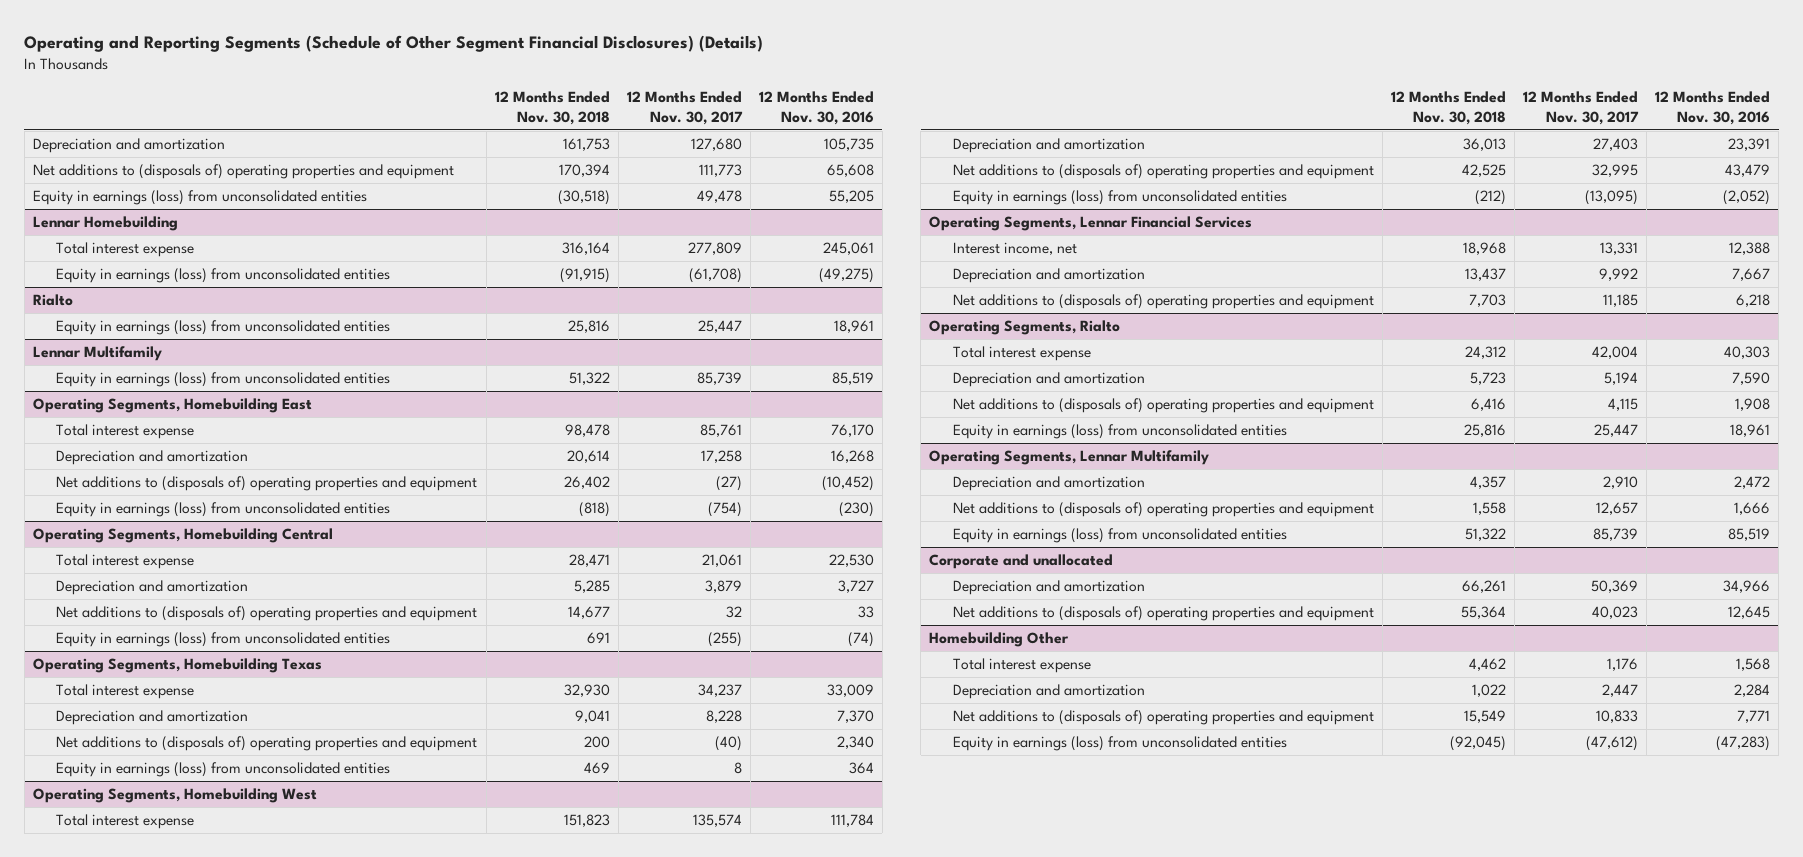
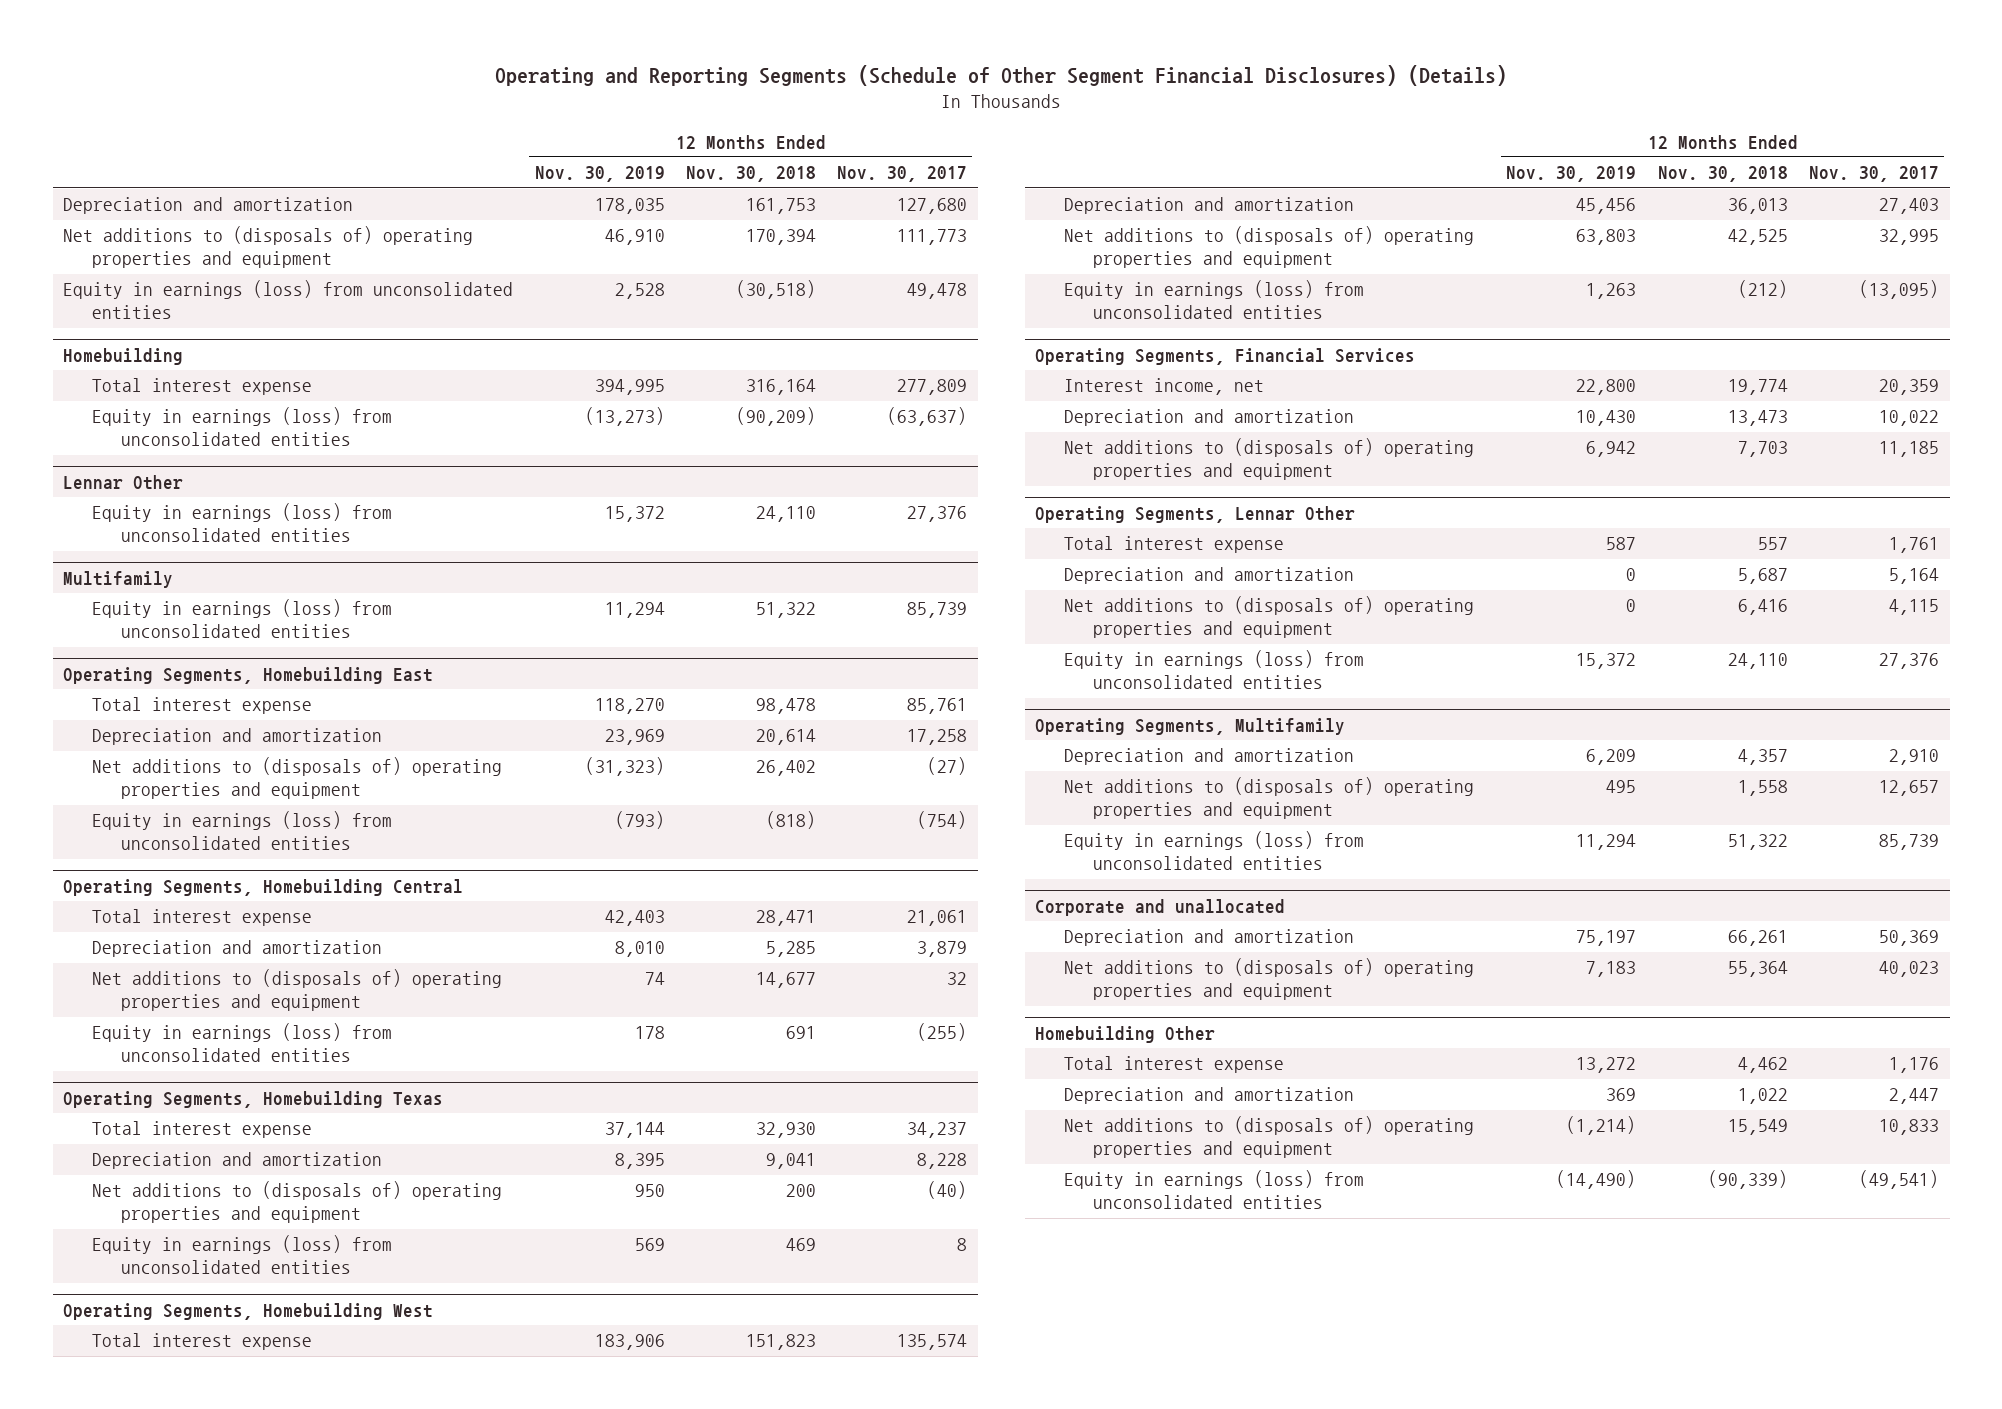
[758,91,874,125] 12 Months Ended Nov. 30, 2016 -> none
none -> [534,166,665,183] Nov. 30, 2019
[32,215,178,231] Lennar Homebuilding -> [63,347,184,365] Homebuilding
[32,293,73,306] Rialto -> none
[559,267,610,283] (91,915) -> [735,407,816,427] (90,209)
[688,267,742,283] (61,708) -> [887,407,968,427] (63,637)
none -> [63,474,184,490] Lennar Other
[567,319,610,333] 25,816 -> [755,506,816,523] 24,110
[697,319,742,333] 25,447 -> [907,506,968,523] 27,376
[32,345,162,361] Lennar Multifamily -> [63,570,174,588] Multifamily
[929,215,1253,231] Operating Segments, Lennar Financial Services -> [1035,347,1416,365] Operating Segments, Financial Services
[1462,241,1506,255] 18,968 -> [1727,379,1788,396] 19,774
[1600,241,1639,255] 13,331 -> [1878,379,1939,396] 20,359
[1464,267,1506,281] 13,437 -> [1727,410,1788,427] 13,473
[1599,267,1639,281] 9,992 -> [1878,410,1939,427] 10,022
[929,319,1121,335] Operating Segments, Rialto -> none
none -> [1035,505,1356,523] Operating Segments, Lennar Other
[1464,345,1506,359] 24,312 -> [1757,537,1788,551] 557
[1592,345,1639,359] 42,004 -> [1888,537,1939,554] 1,761
[1469,371,1506,385] 5,723 -> [1737,568,1788,585] 5,687
[1604,371,1639,385] 5,194 -> [1888,568,1939,585] 5,164
[1463,423,1506,437] 25,816 -> [1727,653,1788,670] 24,110
[1594,423,1639,437] 25,447 -> [1878,653,1939,670] 27,376
[929,449,1210,465] Operating Segments, Lennar Multifamily -> [1035,717,1346,735] Operating Segments, Multifamily
[1449,735,1506,751] (92,045) -> [1707,1170,1788,1190] (90,339)
[1586,735,1639,751] (47,612) -> [1858,1170,1939,1190] (49,541)

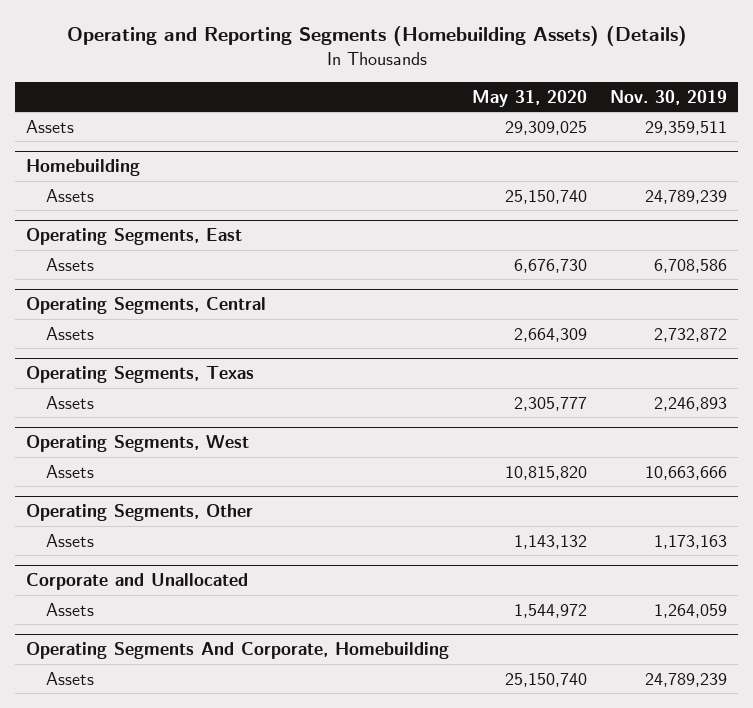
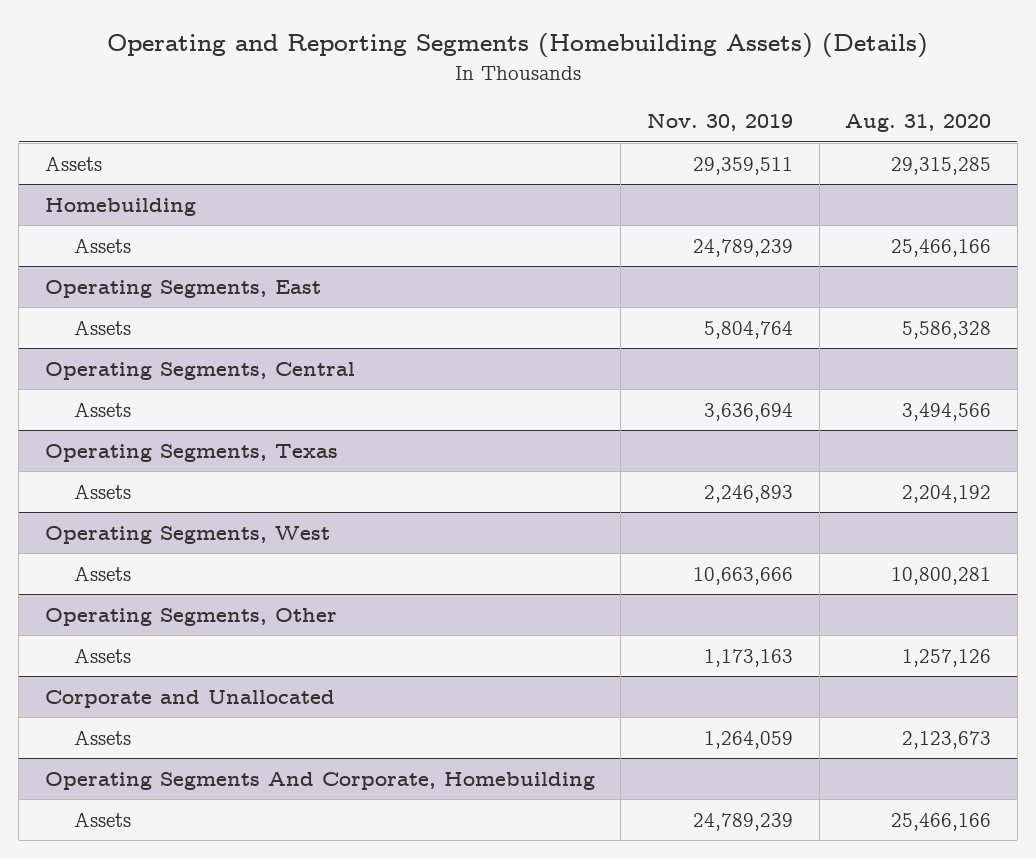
[472,89,588,107] May 31, 2020 -> none
none -> [845,114,992,133] Aug. 31, 2020
[653,258,727,273] 6,708,586 -> [704,320,794,339] 5,804,764
[653,327,727,342] 2,732,872 -> [704,402,794,421] 3,636,694

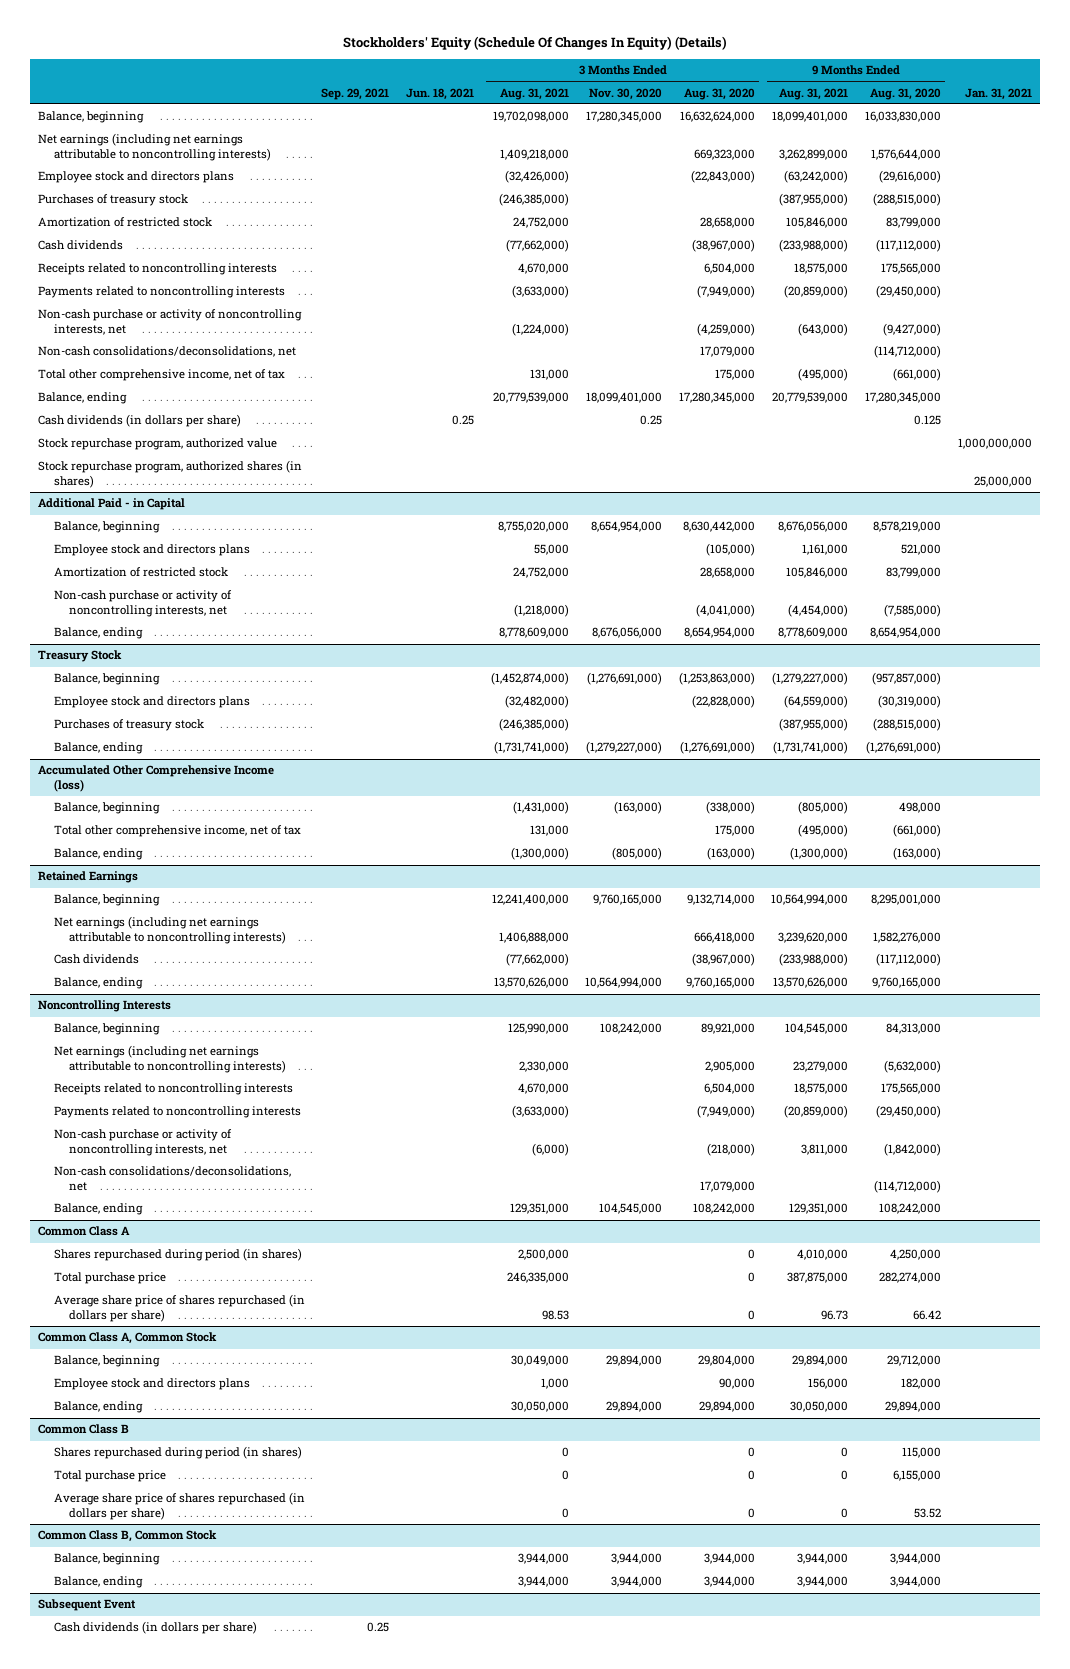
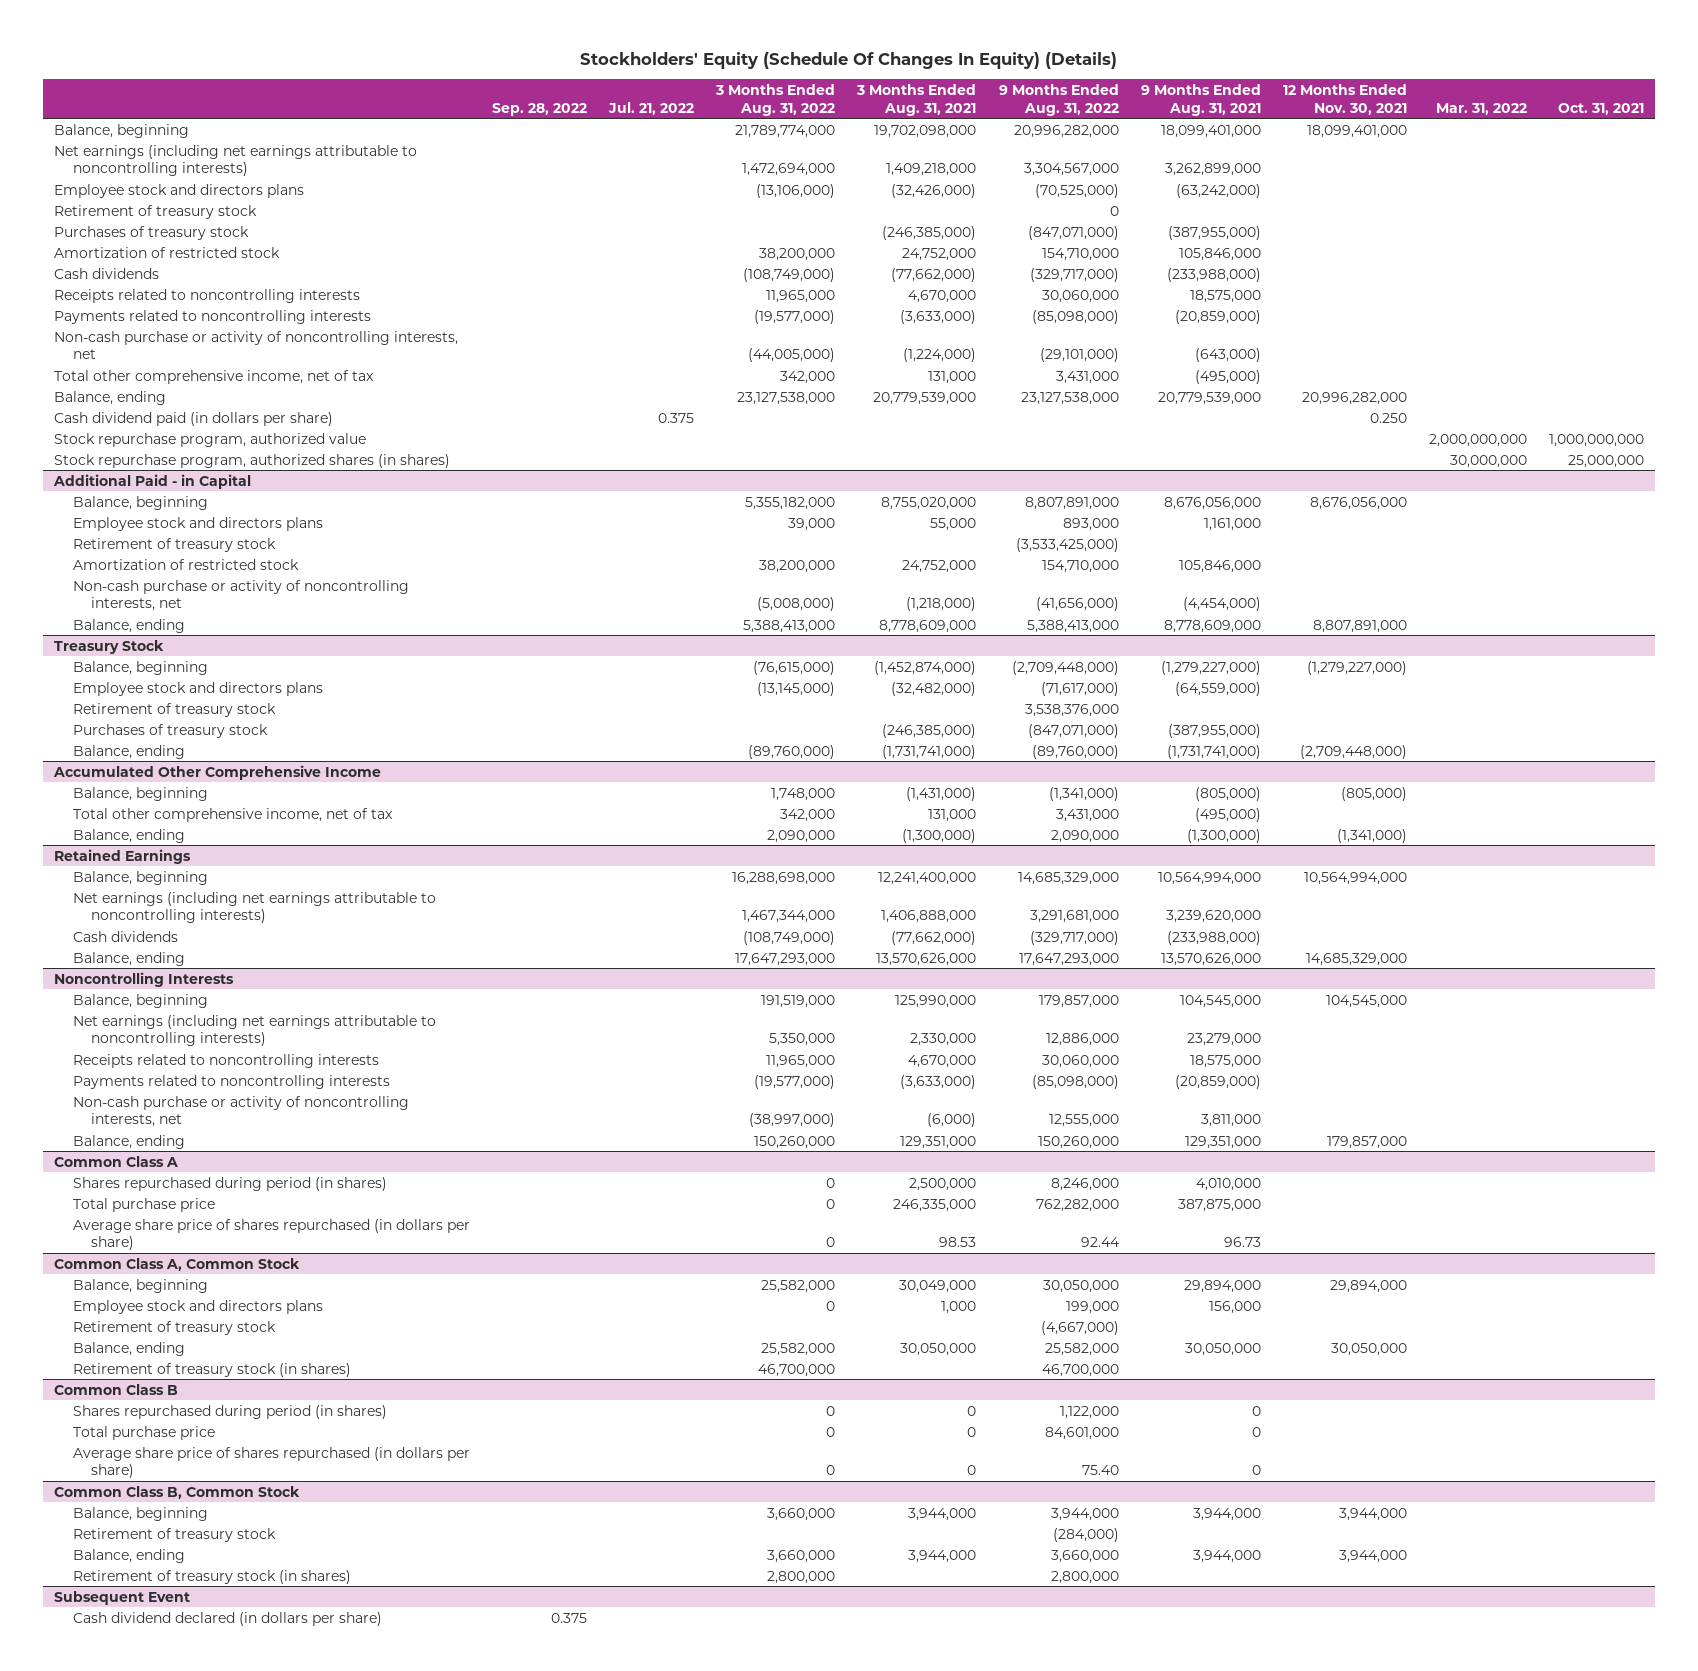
[321,87,390,100] Sep. 29, 2021 -> none
[406,87,475,100] Jun. 18, 2021 -> none
[589,87,663,100] Nov. 30, 2020 -> none
[683,87,755,100] Aug. 31, 2020 -> none
[870,87,942,100] Aug. 31, 2020 -> none
[964,87,1032,100] Jan. 31, 2021 -> none
none -> [491,102,587,116] Sep. 28, 2022
none -> [608,101,695,115] Jul. 21, 2022
none -> [715,83,836,116] 3 Months Ended Aug. 31, 2022
none -> [998,83,1119,116] 9 Months Ended Aug. 31, 2022
none -> [1282,83,1407,115] 12 Months Ended Nov. 30, 2021
none -> [1436,102,1528,115] Mar. 31, 2022
none -> [1558,102,1645,115] Oct. 31, 2021
none -> [53,204,257,219] Retirement of treasury stock
[38,346,297,358] Non-cash consolidations/deconsolidations, net -> none
[38,414,242,428] Cash dividends (in dollars per share) -> [53,411,333,426] Cash dividend paid (in dollars per share)
none -> [72,537,276,552] Retirement of treasury stock
none -> [72,702,276,717] Retirement of treasury stock
[38,765,275,792] Accumulated Other Comprehensive Income (loss) -> [52,764,381,780] Accumulated Other Comprehensive Income
[53,1166,291,1191] Non-cash consolidations/deconsolidations, net -> none
none -> [72,1320,276,1335] Retirement of treasury stock
none -> [72,1362,351,1377] Retirement of treasury stock (in shares)
none -> [72,1527,276,1542] Retirement of treasury stock
none -> [72,1569,351,1584] Retirement of treasury stock (in shares)
[53,1621,257,1635] Cash dividends (in dollars per share) -> [72,1611,382,1626] Cash dividend declared (in dollars per share)

